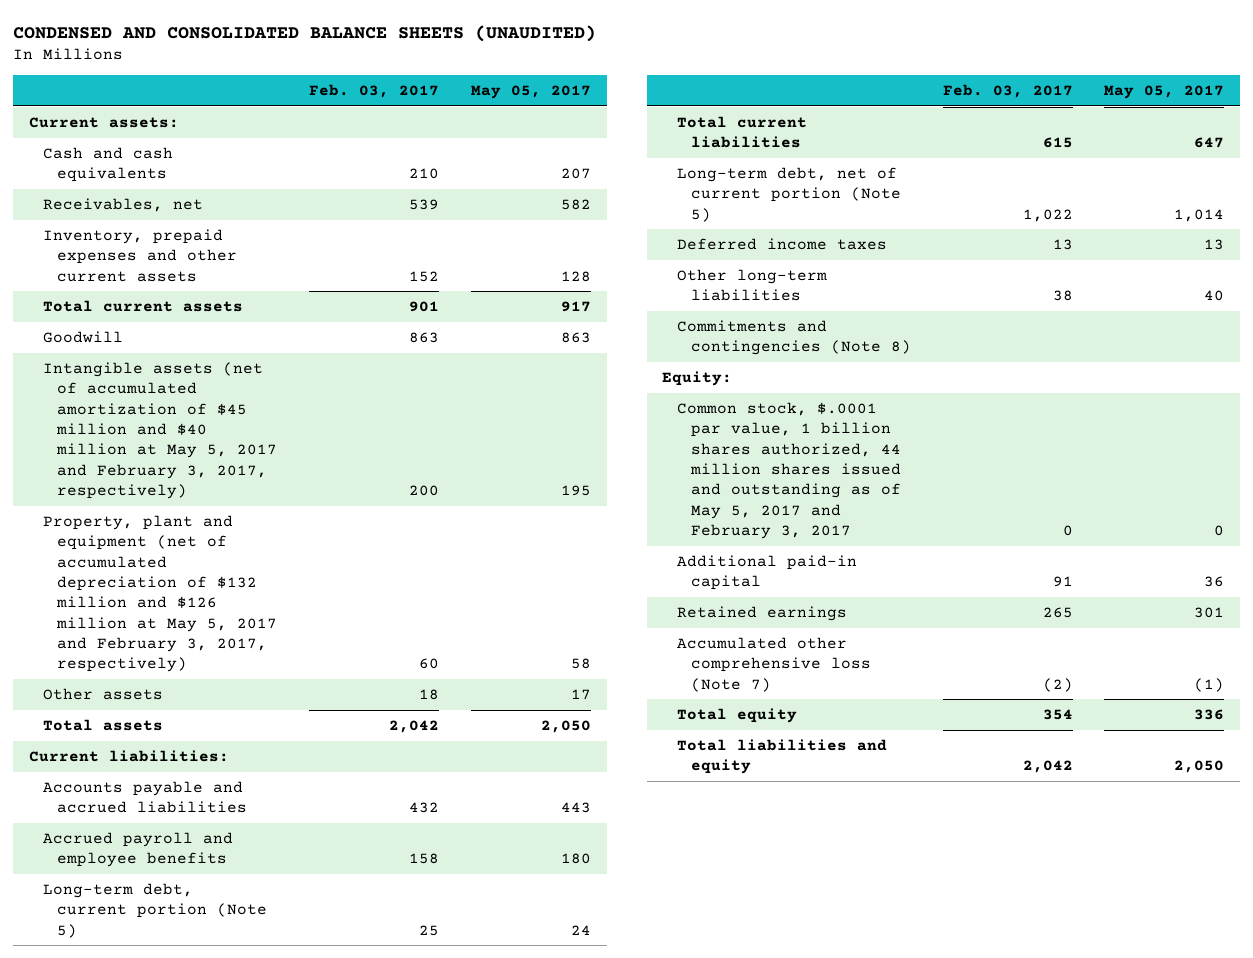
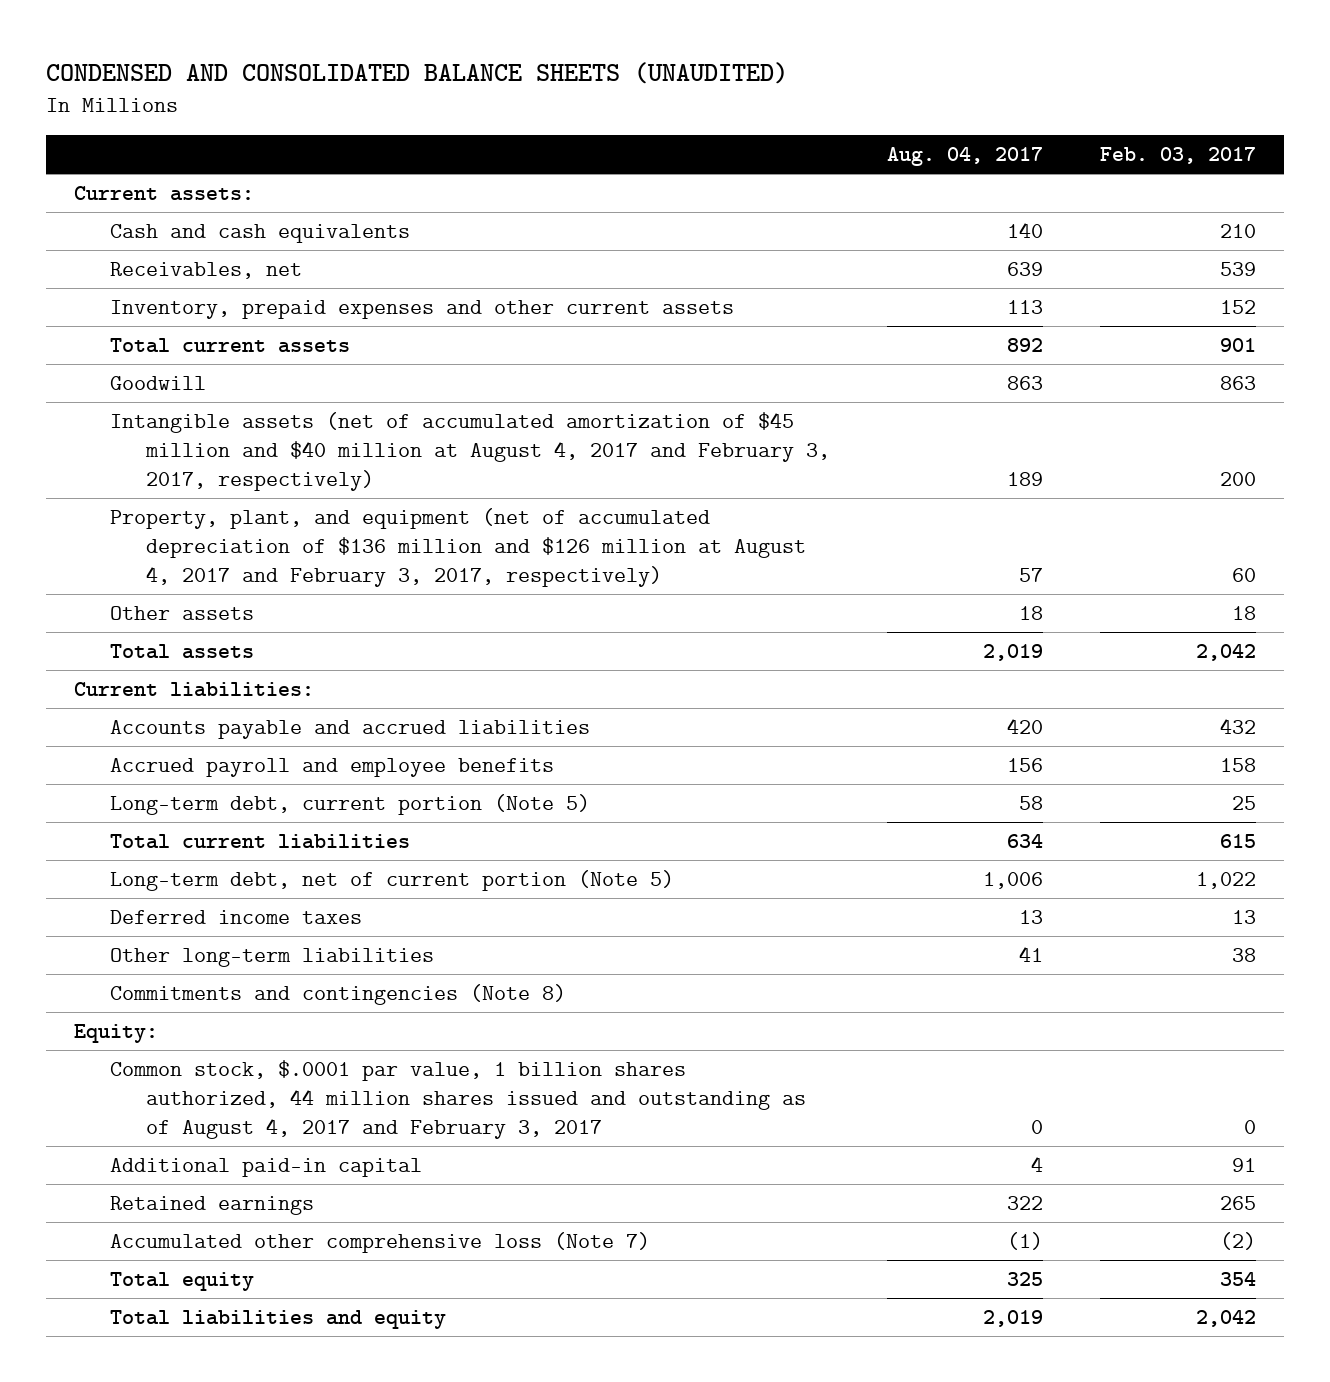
[470,85,591,100] May 05, 2017 -> none
none -> [886,147,1043,167] Aug. 04, 2017
[43,361,278,499] Intangible assets (net of accumulated amortization of $45 million and $40 million at May 5, 2017 and February 3, 2017, respectively) -> [110,412,831,492] Intangible assets (net of accumulated amortization of $45 million and $40 million at August 4, 2017 and February 3, 2017, respectively)
[43,514,278,673] Property, plant and equipment (net of accumulated depreciation of $132 million and $126 million at May 5, 2017 and February 3, 2017, respectively) -> [110,508,807,588] Property, plant, and equipment (net of accumulated depreciation of $136 million and $126 million at August 4, 2017 and February 3, 2017, respectively)
[676,401,901,539] Common stock, $.0001 par value, 1 billion shares authorized, 44 million shares issued and outstanding as of May 5, 2017 and February 3, 2017 -> [110,1060,807,1140] Common stock, $.0001 par value, 1 billion shares authorized, 44 million shares issued and outstanding as of August 4, 2017 and February 3, 2017

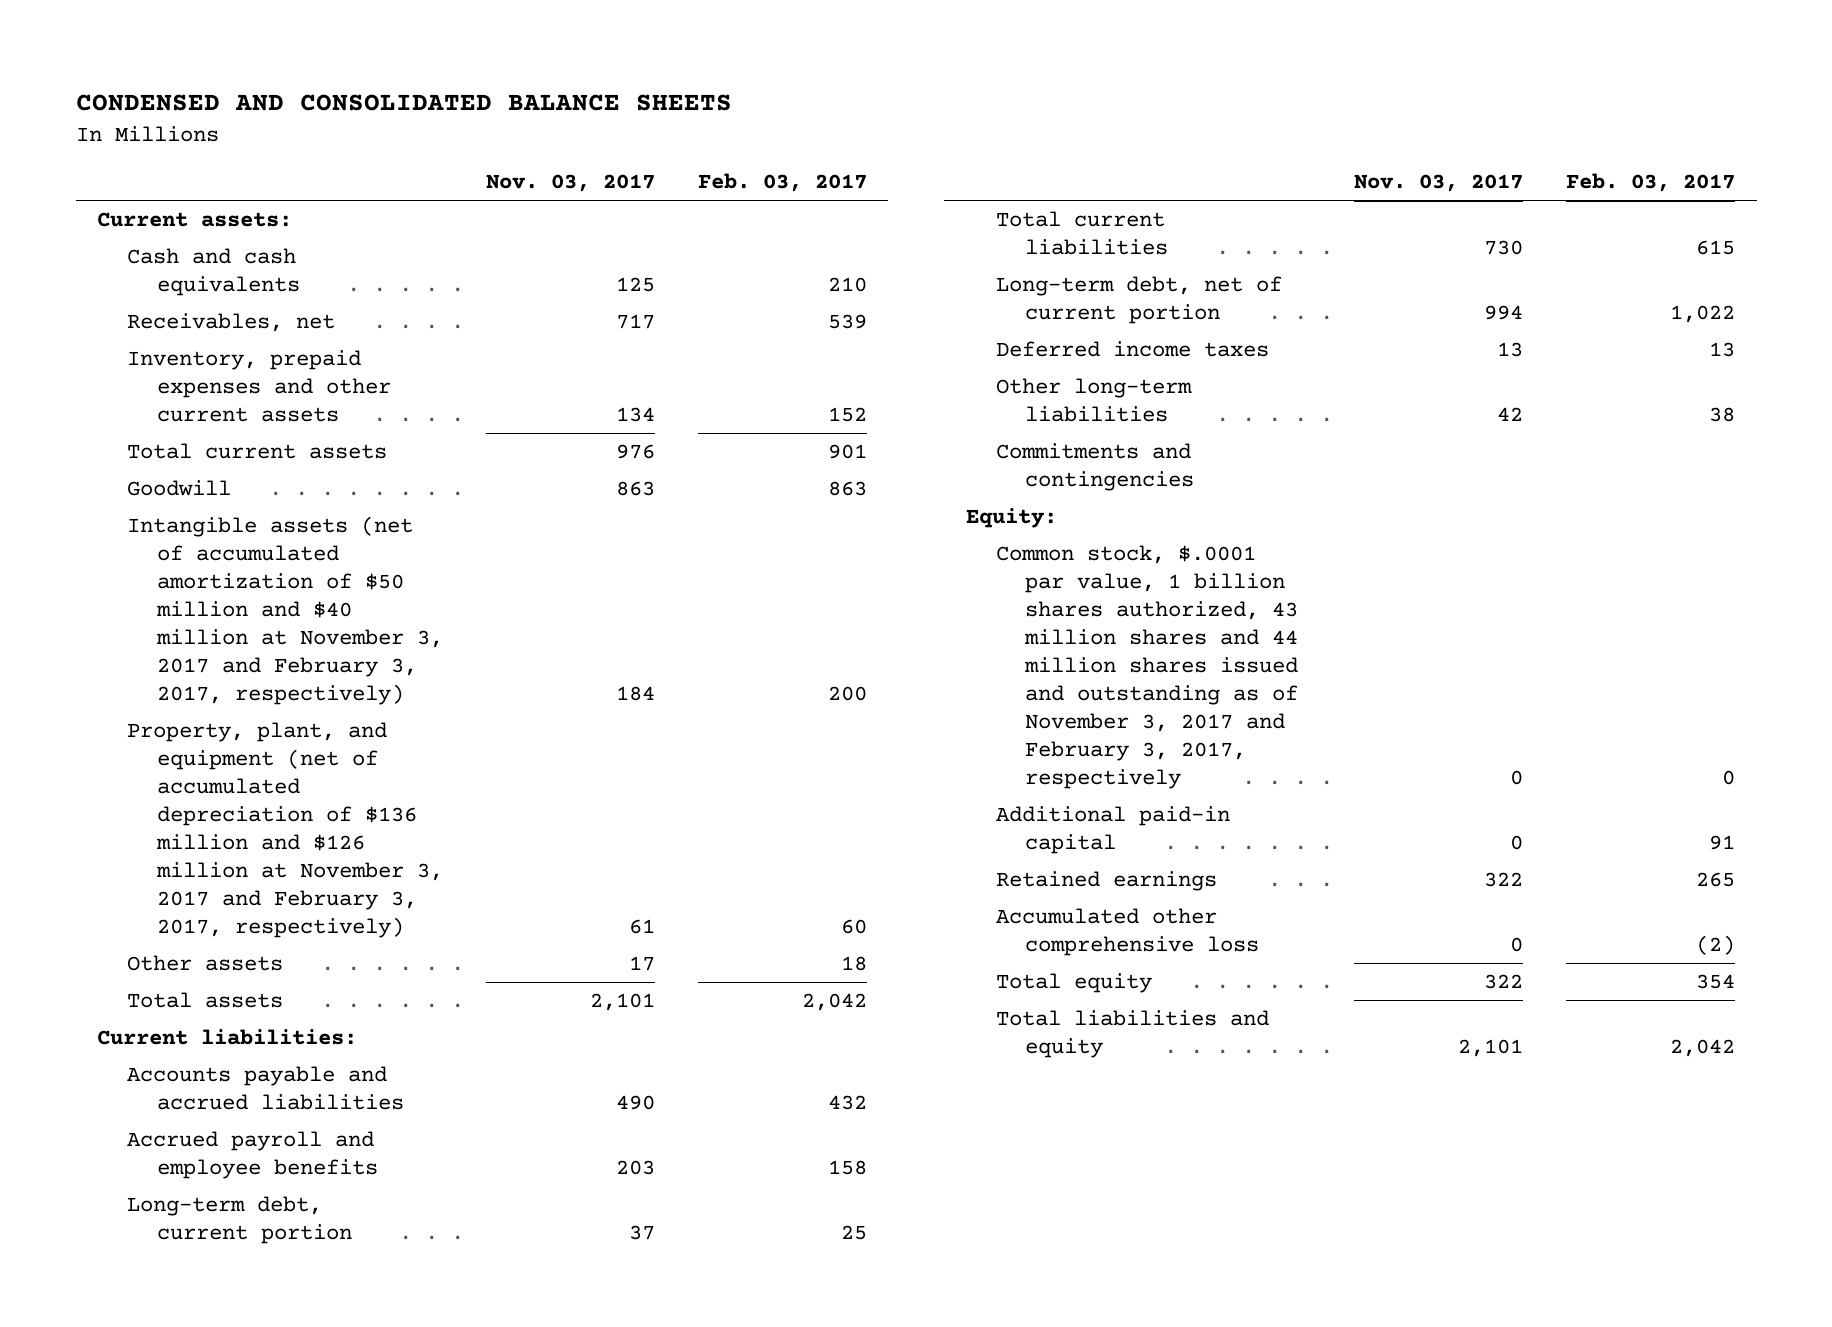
[45,62,788,85] CONDENSED AND CONSOLIDATED BALANCE SHEETS (UNAUDITED) -> [75,94,732,112] CONDENSED AND CONSOLIDATED BALANCE SHEETS
[886,147,1043,167] Aug. 04, 2017 -> none
none -> [485,174,655,193] Nov. 03, 2017
[110,412,831,492] Intangible assets (net of accumulated amortization of $45 million and $40 million at August 4, 2017 and February 3, 2017, respectively) -> [126,515,443,706] Intangible assets (net of accumulated amortization of $50 million and $40 million at November 3, 2017 and February 3, 2017, respectively)
[110,508,807,588] Property, plant, and equipment (net of accumulated depreciation of $136 million and $126 million at August 4, 2017 and February 3, 2017, respectively) -> [126,721,443,939] Property, plant, and equipment (net of accumulated depreciation of $136 million and $126 million at November 3, 2017 and February 3, 2017, respectively)
[110,794,591,816] Long-term debt, current portion (Note 5) -> [126,1195,352,1245] Long-term debt, current portion
[110,870,675,892] Long-term debt, net of current portion (Note 5) -> [995,275,1282,325] Long-term debt, net of current portion
[110,984,567,1006] Commitments and contingencies (Note 8) -> [995,442,1195,492] Commitments and contingencies
[110,1060,807,1140] Common stock, $.0001 par value, 1 billion shares authorized, 44 million shares issued and outstanding as of August 4, 2017 and February 3, 2017 -> [995,544,1299,790] Common stock, $.0001 par value, 1 billion shares authorized, 43 million shares and 44 million shares issued and outstanding as of November 3, 2017 and February 3, 2017, respectively
[110,1232,651,1254] Accumulated other comprehensive loss (Note 7) -> [995,907,1260,957] Accumulated other comprehensive loss

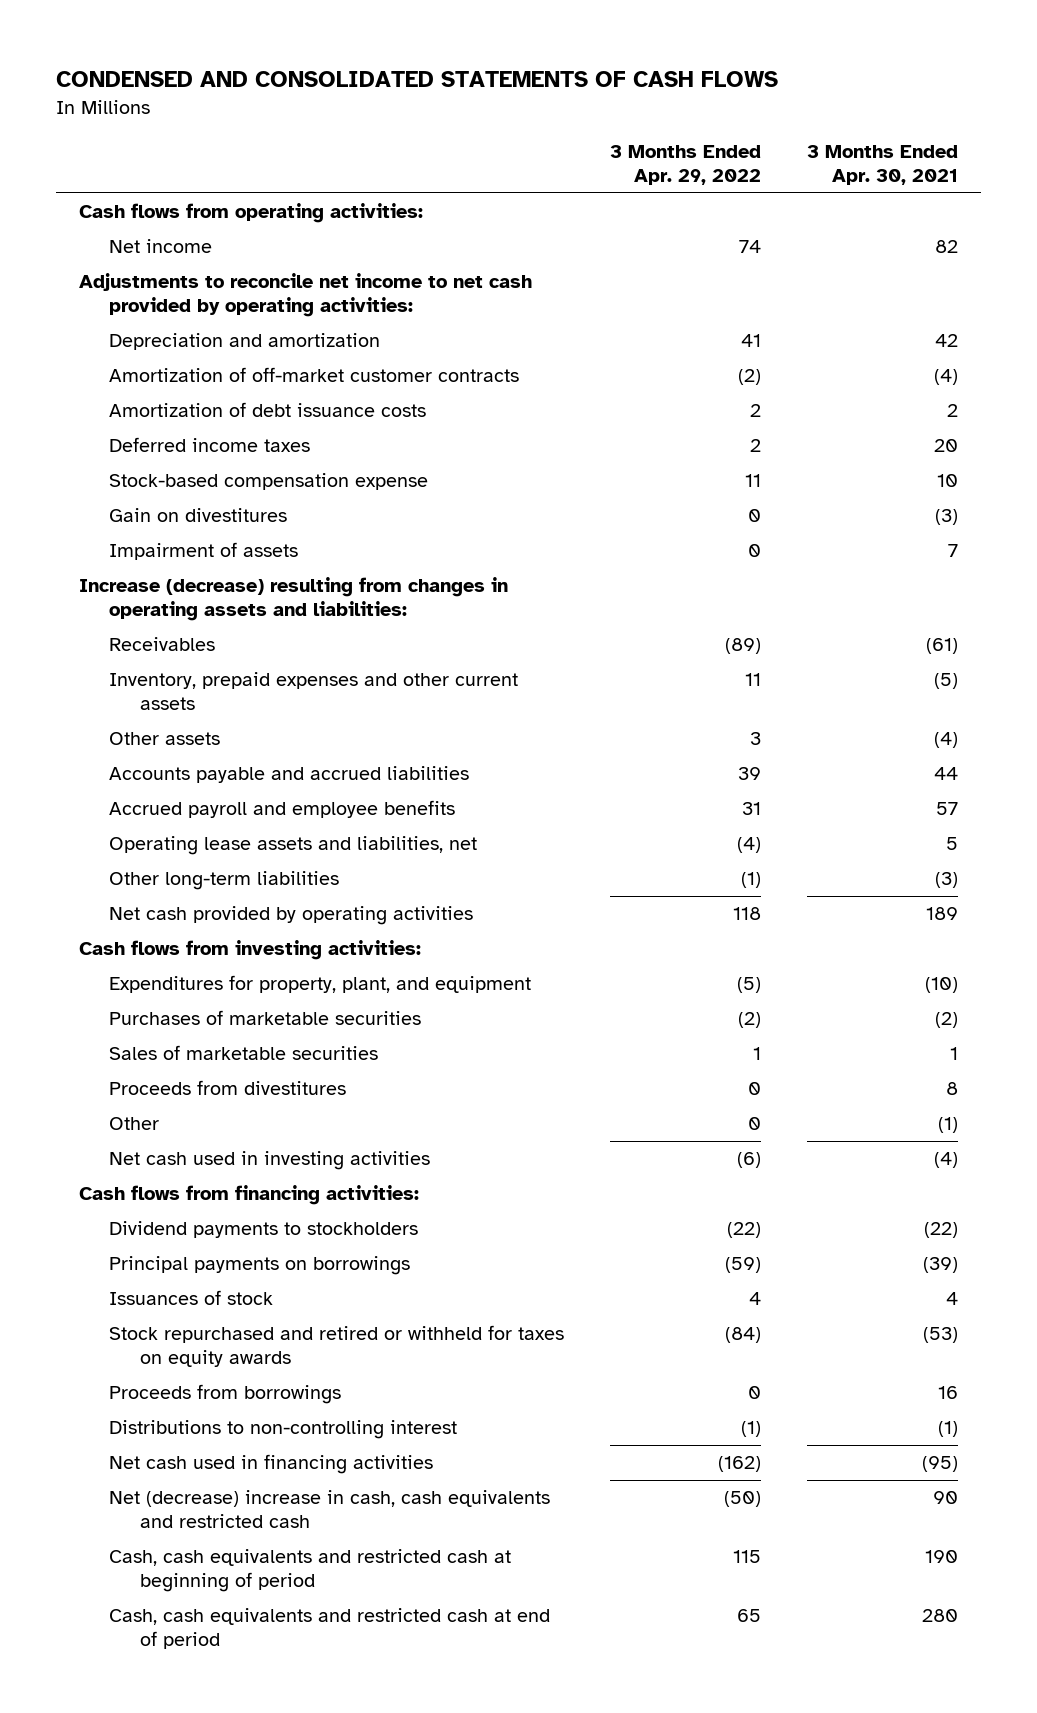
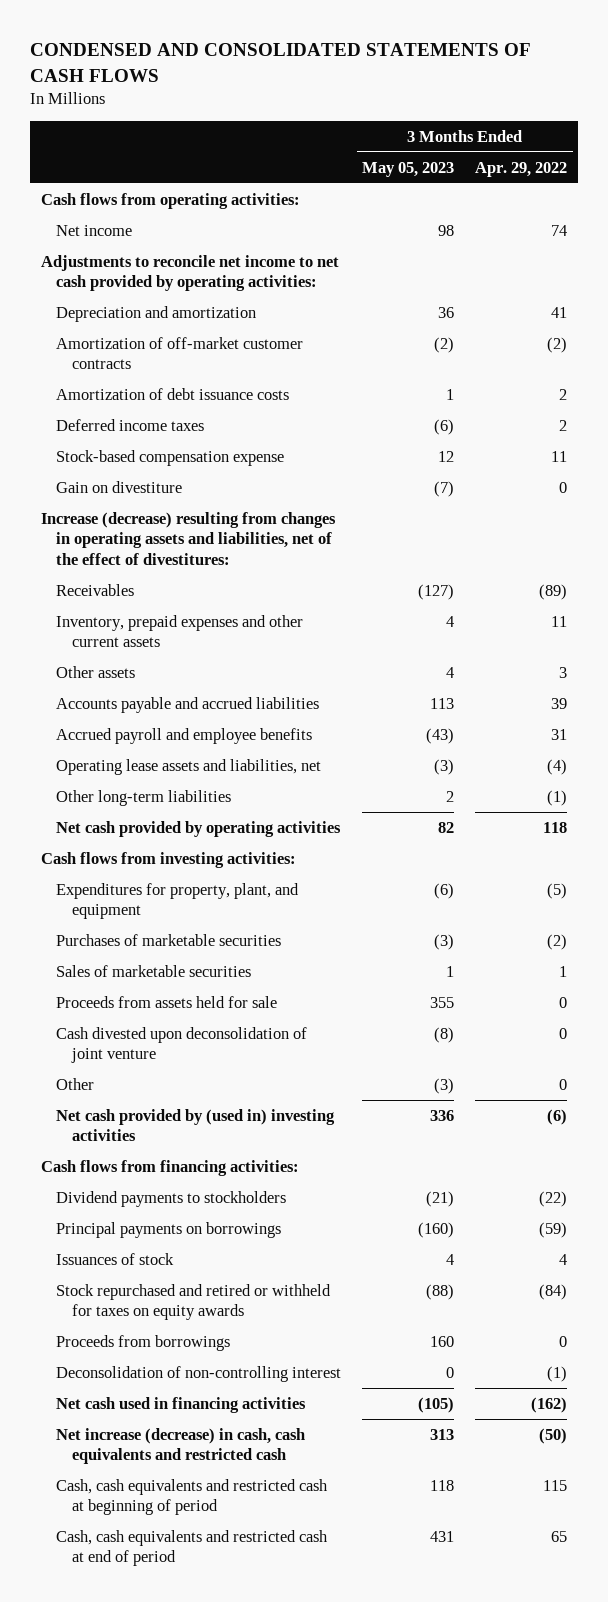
[806,145,958,185] 3 Months Ended Apr. 30, 2021 -> none
none -> [362,161,455,177] May 05, 2023
[109,542,299,561] Impairment of assets -> none
[109,508,288,523] Gain on divestitures -> [56,480,183,493] Gain on divestiture
[78,577,508,622] Increase (decrease) resulting from changes in operating assets and liabilities: -> [40,511,336,565] Increase (decrease) resulting from changes in operating assets and liabilities, net of the effect of divestitures:
[109,1080,347,1096] Proceeds from divestitures -> [56,995,278,1008] Proceeds from assets held for sale
none -> [56,1026,308,1064] Cash divested upon deconsolidation of joint venture
[109,1151,431,1171] Net cash used in investing activities -> [56,1108,336,1142] Net cash provided by (used in) investing activities
[109,1420,458,1440] Distributions to non-controlling interest -> [56,1365,342,1382] Deconsolidation of non-controlling interest
[109,1490,551,1529] Net (decrease) increase in cash, cash equivalents and restricted cash -> [56,1427,306,1465] Net increase (decrease) in cash, cash equivalents and restricted cash

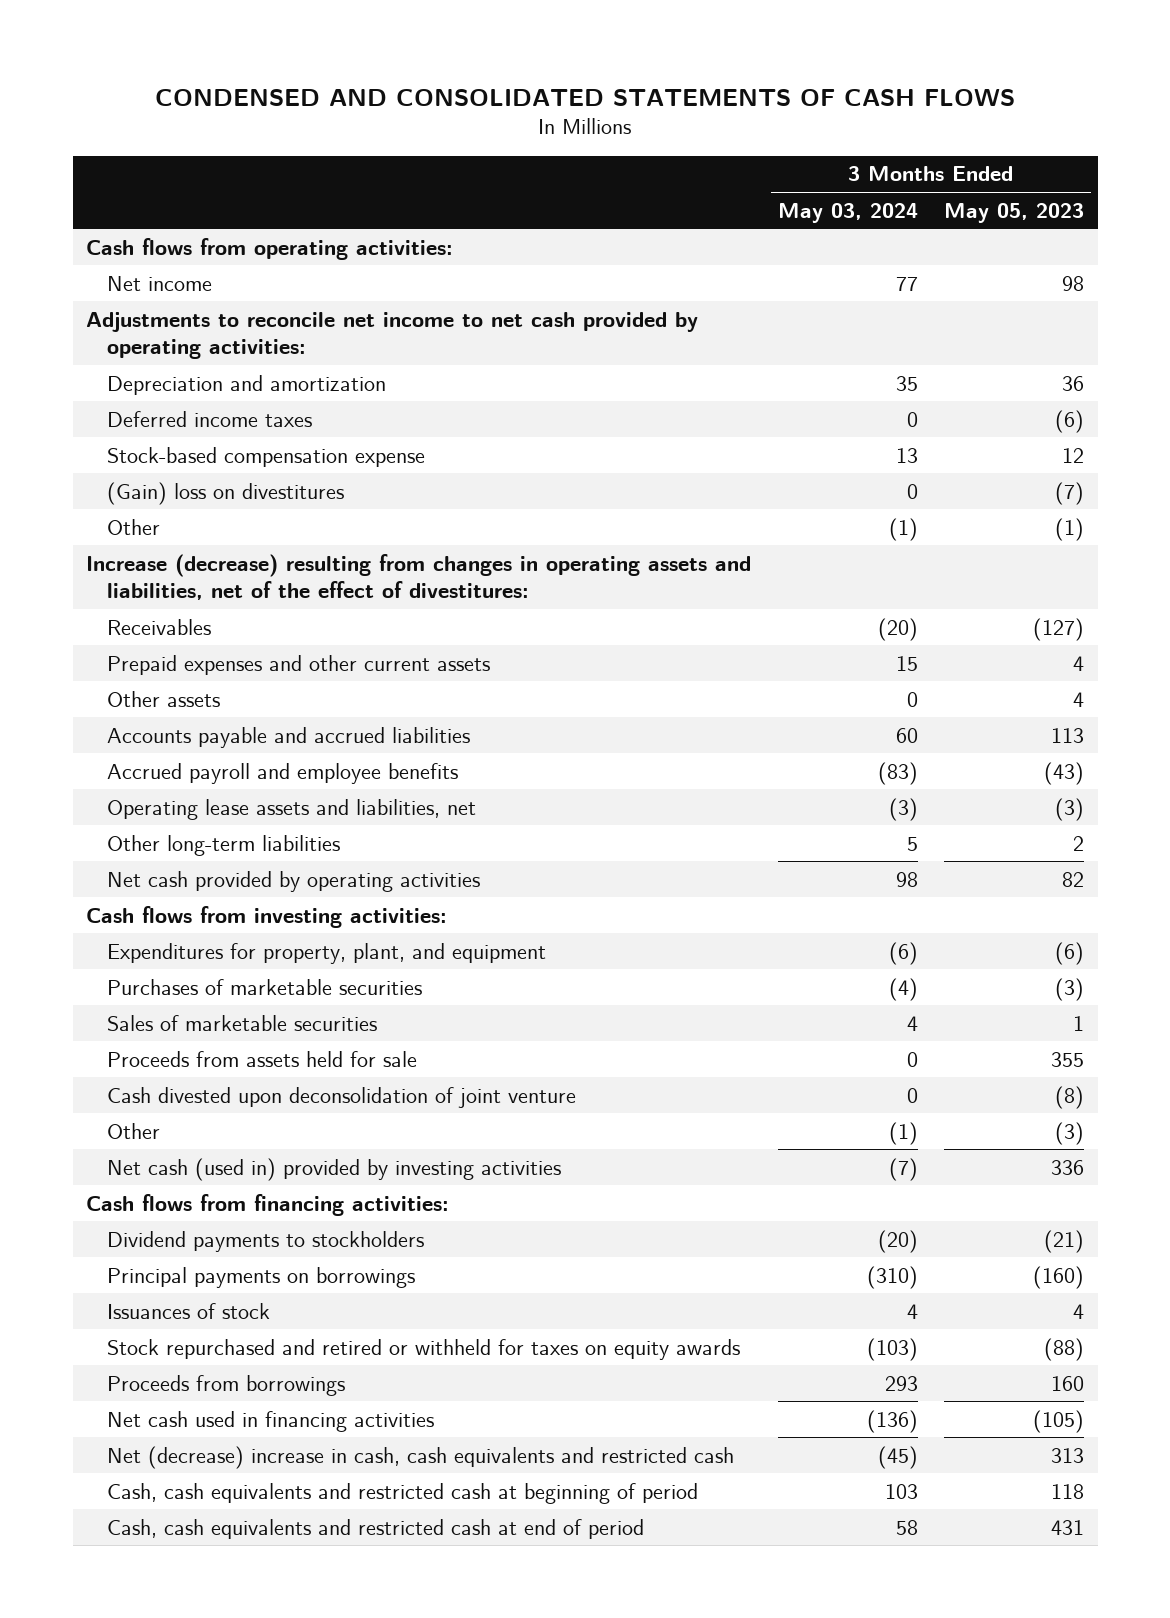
[475,161,568,177] Apr. 29, 2022 -> none
none -> [777,202,918,223] May 03, 2024
[56,336,304,370] Amortization of off-market customer contracts -> none
[56,387,290,400] Amortization of debt issuance costs -> none
[56,480,183,493] Gain on divestiture -> [107,481,345,505] (Gain) loss on divestitures
none -> [107,518,161,535] Other
[56,614,304,648] Inventory, prepaid expenses and other current assets -> [107,654,491,675] Prepaid expenses and other current assets
[56,1108,336,1142] Net cash provided by (used in) investing activities -> [107,1157,562,1181] Net cash (used in) provided by investing activities
[56,1365,342,1382] Deconsolidation of non-controlling interest -> none
[56,1427,306,1465] Net increase (decrease) in cash, cash equivalents and restricted cash -> [107,1445,735,1469] Net (decrease) increase in cash, cash equivalents and restricted cash

